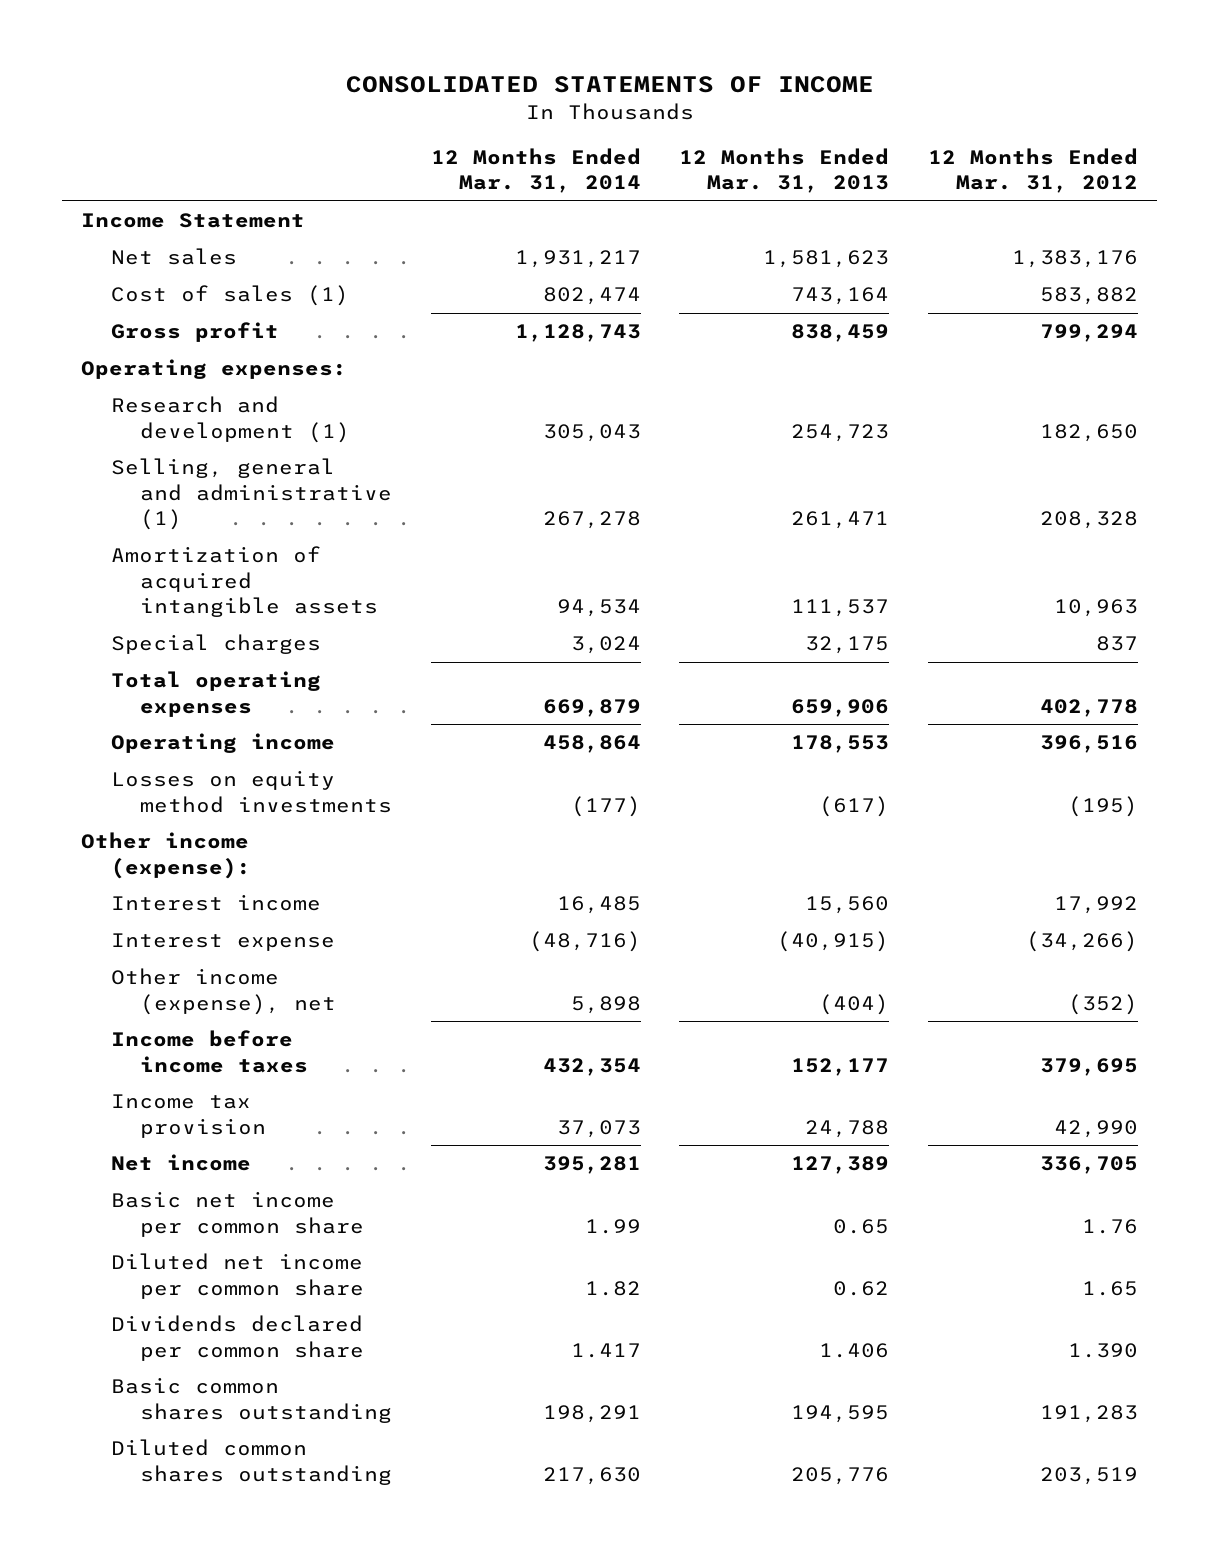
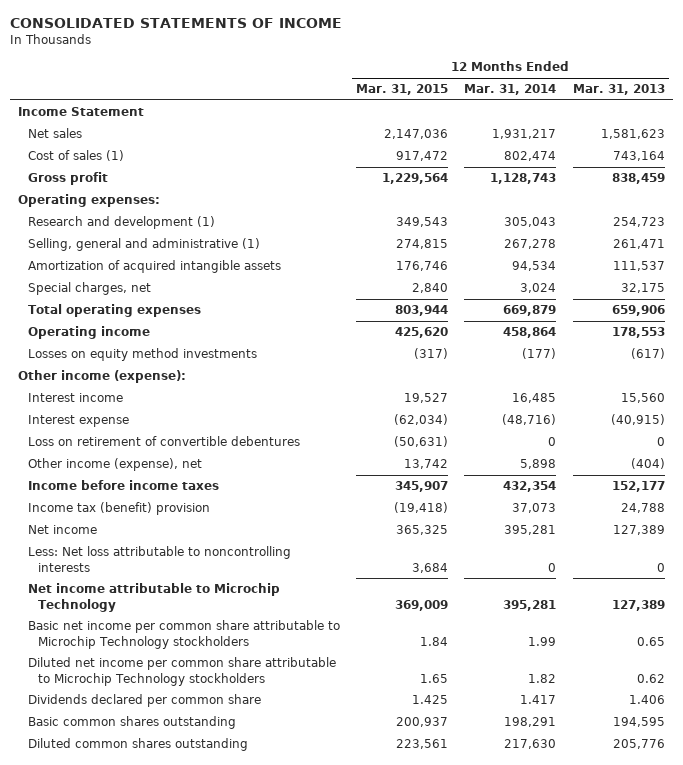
[927,147,1138,194] 12 Months Ended Mar. 31, 2012 -> none
none -> [356,84,449,96] Mar. 31, 2015
[110,634,321,655] Special charges -> [28,282,152,296] Special charges, net
none -> [28,436,301,447] Loss on retirement of convertible debentures
[110,1094,266,1138] Income tax provision -> [28,502,211,516] Income tax (benefit) provision
none -> [28,546,292,572] Less: Net loss attributable to noncontrolling interests
none -> [28,583,281,612] Net income attributable to Microchip Technology
[110,1191,364,1237] Basic net income per common share -> [28,620,341,649] Basic net income per common share attributable to Microchip Technology stockholders
[110,1253,364,1299] Diluted net income per common share -> [28,657,337,686] Diluted net income per common share attributable to Microchip Technology stockholders

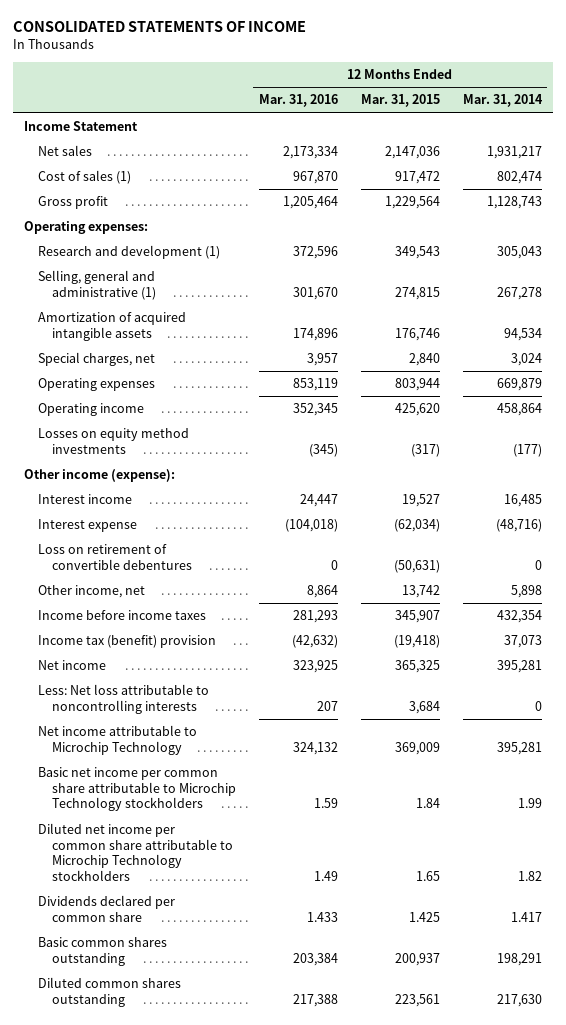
[572,84,665,96] Mar. 31, 2013 -> none
none -> [258,94,338,108] Mar. 31, 2016
[28,304,202,318] Total operating expenses -> [38,378,156,392] Operating expenses
[28,458,203,472] Other income (expense), net -> [38,585,146,599] Other income, net

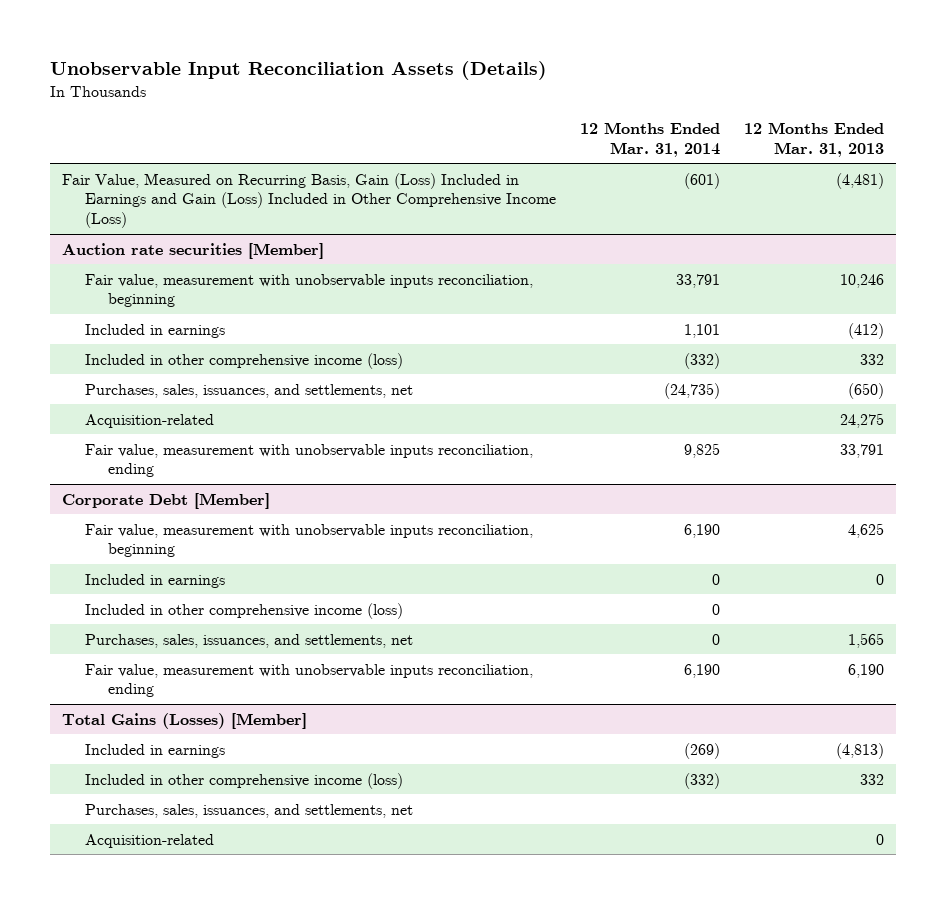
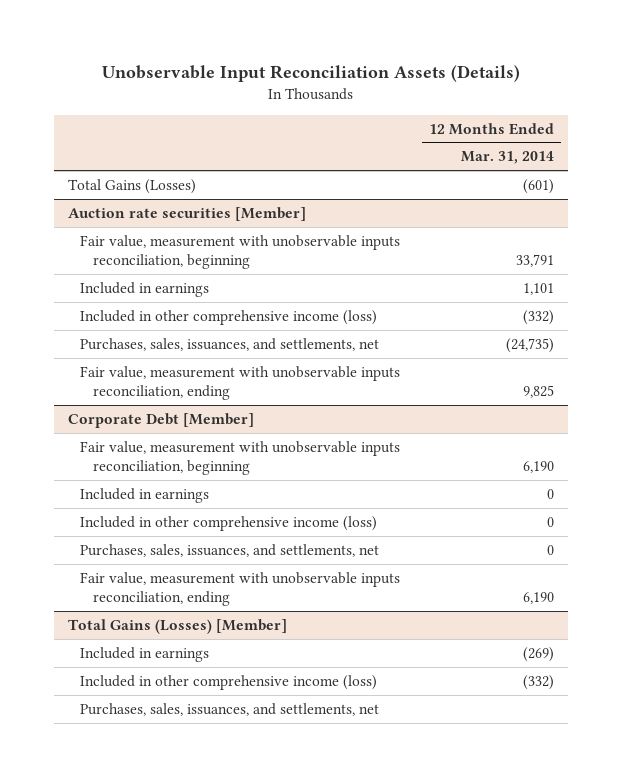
[744,121,885,157] 12 Months Ended Mar. 31, 2013 -> none
[62,172,557,229] Fair Value, Measured on Recurring Basis, Gain (Loss) Included in Earnings and Gain (Loss) Included in Other Comprehensive Income (Loss) -> [68,178,197,194] Total Gains (Losses)
[85,413,215,428] Acquisition-related -> none
[85,833,215,848] Acquisition-related -> none

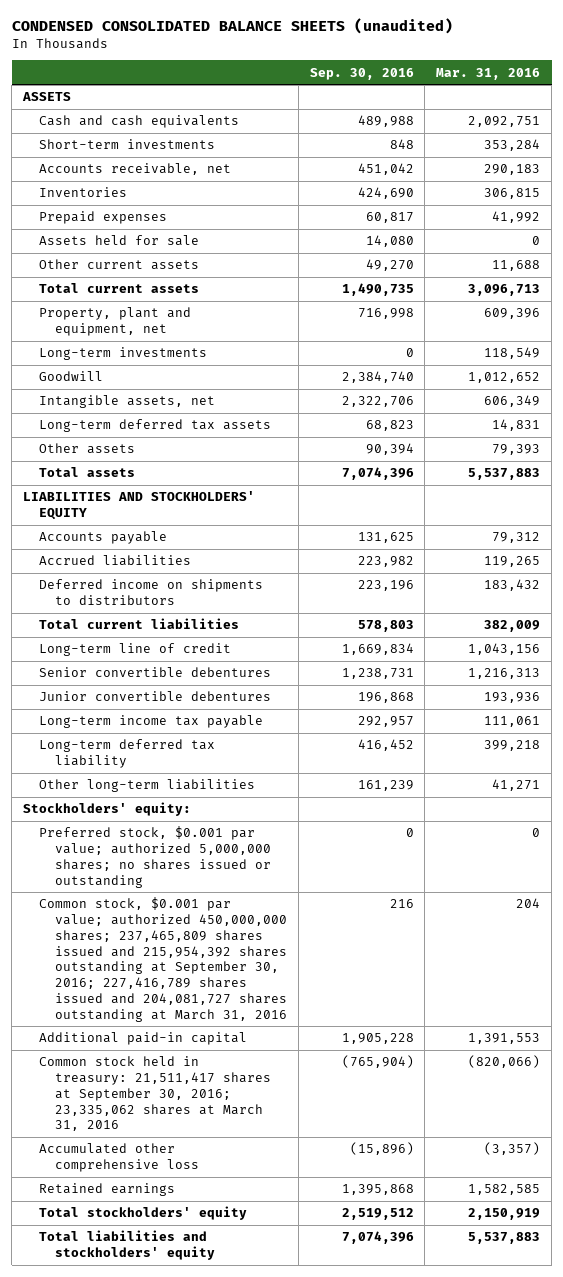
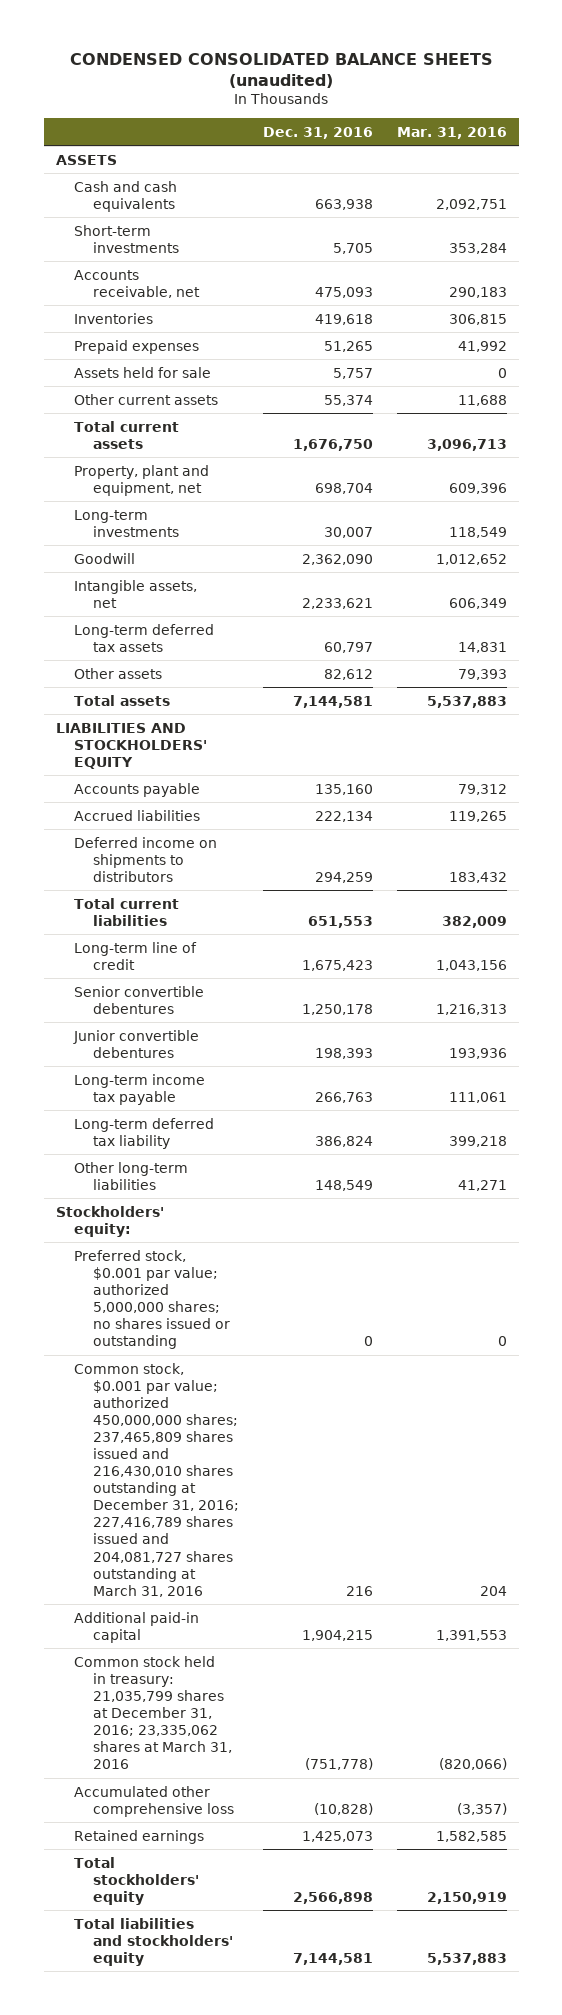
[309,67,414,80] Sep. 30, 2016 -> none
none -> [262,126,373,139] Dec. 31, 2016
[39,897,287,1022] Common stock, $0.001 par value; authorized 450,000,000 shares; 237,465,809 shares issued and 215,954,392 shares outstanding at September 30, 2016; 227,416,789 shares issued and 204,081,727 shares outstanding at March 31, 2016 -> [74,1362,239,1597] Common stock, $0.001 par value; authorized 450,000,000 shares; 237,465,809 shares issued and 216,430,010 shares outstanding at December 31, 2016; 227,416,789 shares issued and 204,081,727 shares outstanding at March 31, 2016
[39,1056,271,1132] Common stock held in treasury: 21,511,417 shares at September 30, 2016; 23,335,062 shares at March 31, 2016 -> [74,1655,232,1770] Common stock held in treasury: 21,035,799 shares at December 31, 2016; 23,335,062 shares at March 31, 2016

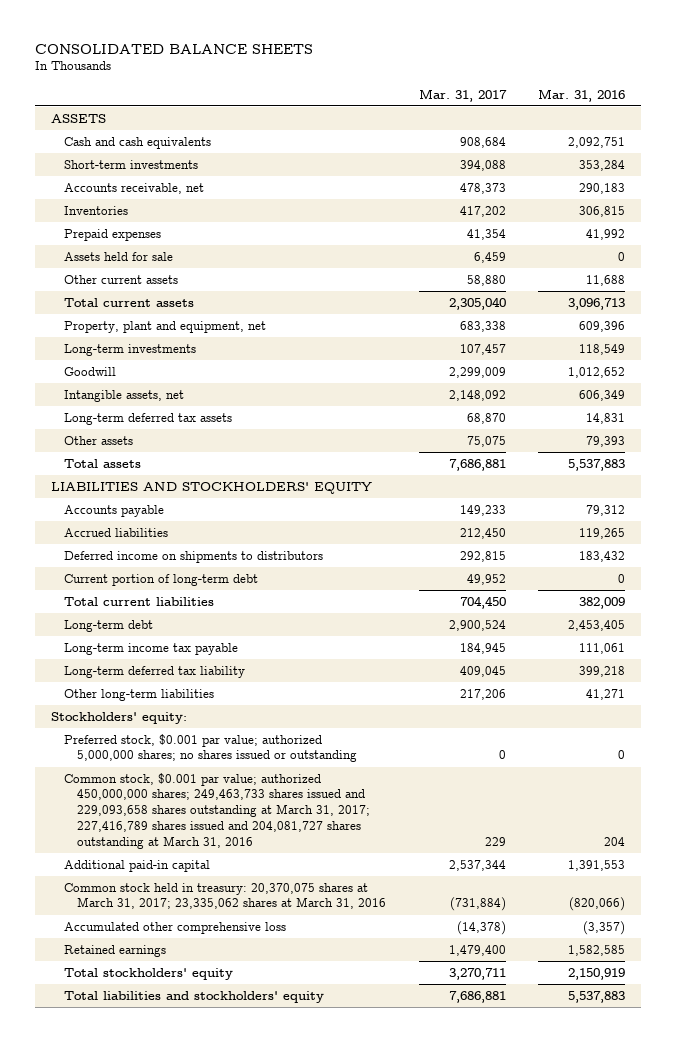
[70,52,494,89] CONDENSED CONSOLIDATED BALANCE SHEETS (unaudited) -> [34,43,313,54] CONSOLIDATED BALANCE SHEETS
[262,126,373,139] Dec. 31, 2016 -> none
none -> [418,88,507,102] Mar. 31, 2017
none -> [64,573,259,586] Current portion of long-term debt
[74,941,198,970] Long-term line of credit -> none
[74,985,205,1014] Senior convertible debentures -> none
[73,1029,200,1058] Junior convertible debentures -> none
none -> [64,619,154,632] Long-term debt
[74,1362,239,1597] Common stock, $0.001 par value; authorized 450,000,000 shares; 237,465,809 shares issued and 216,430,010 shares outstanding at December 31, 2016; 227,416,789 shares issued and 204,081,727 shares outstanding at March 31, 2016 -> [64,772,370,849] Common stock, $0.001 par value; authorized 450,000,000 shares; 249,463,733 shares issued and 229,093,658 shares outstanding at March 31, 2017; 227,416,789 shares issued and 204,081,727 shares outstanding at March 31, 2016
[74,1655,232,1770] Common stock held in treasury: 21,035,799 shares at December 31, 2016; 23,335,062 shares at March 31, 2016 -> [64,882,386,910] Common stock held in treasury: 20,370,075 shares at March 31, 2017; 23,335,062 shares at March 31, 2016

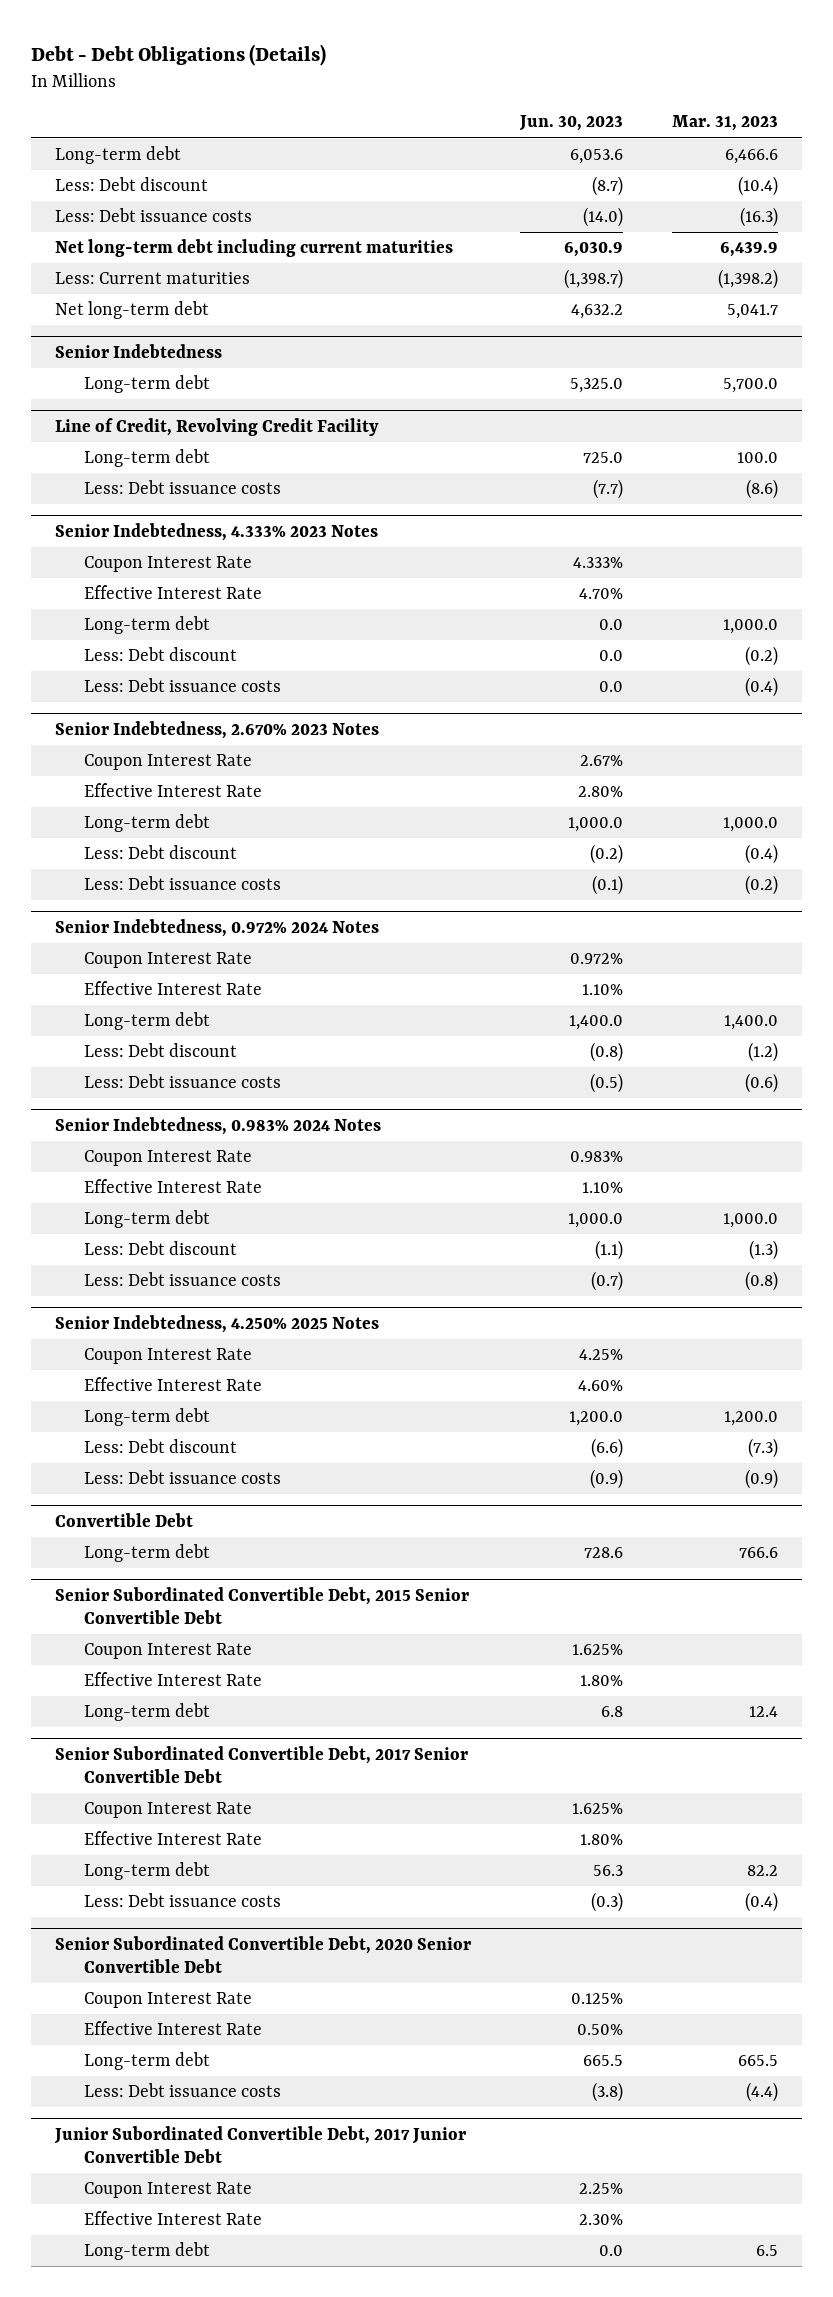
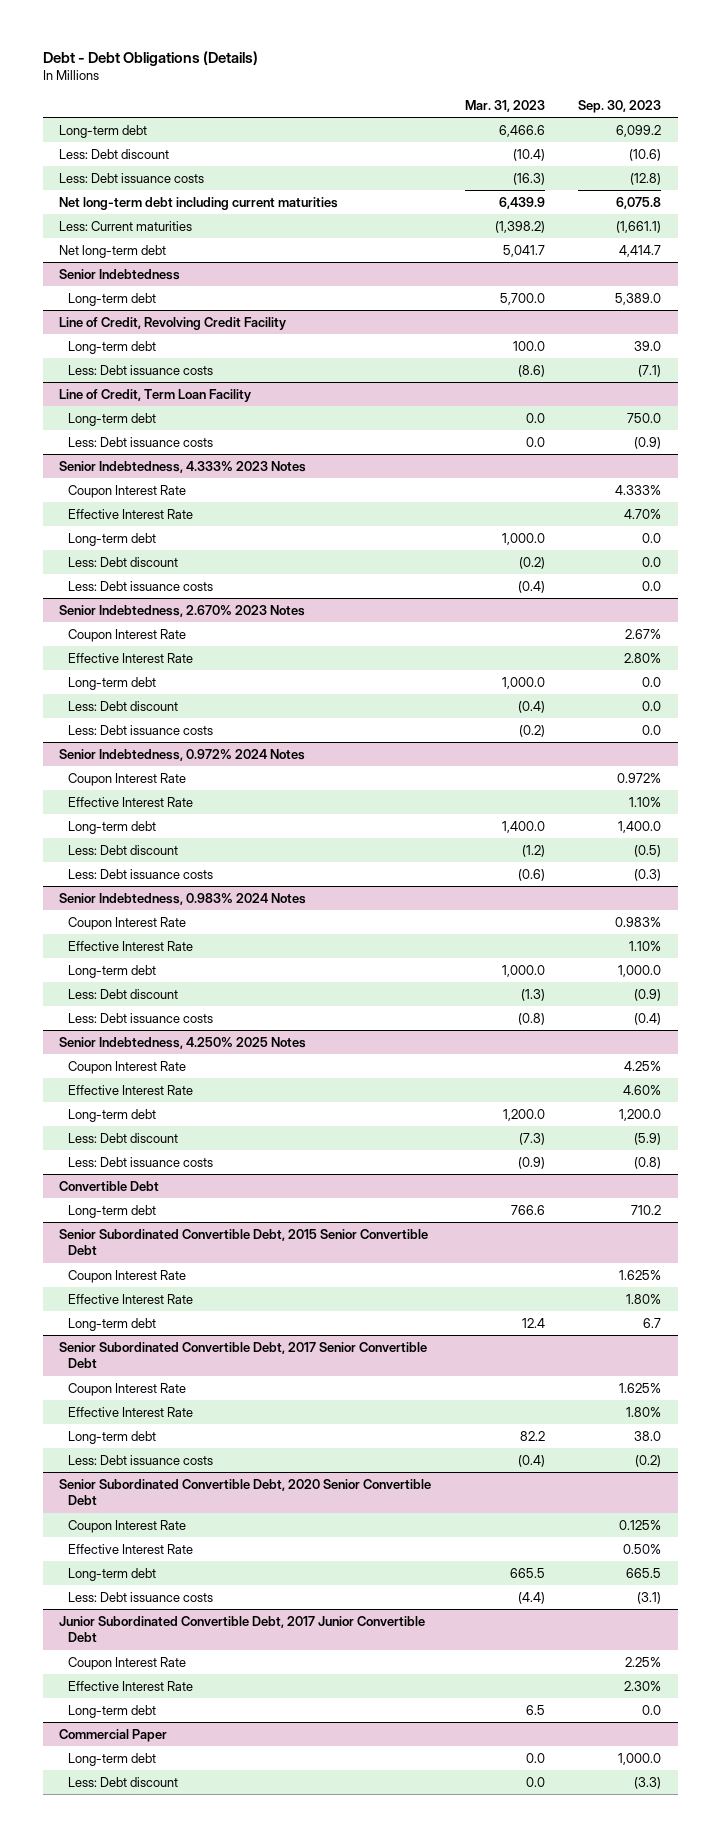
[518,115,623,132] Jun. 30, 2023 -> none
none -> [577,100,661,114] Sep. 30, 2023
none -> [59,388,252,402] Line of Credit, Term Loan Facility
none -> [68,412,157,426] Long-term debt
none -> [68,436,214,447] Less: Debt issuance costs
none -> [59,1728,168,1742] Commercial Paper
none -> [68,1752,157,1766] Long-term debt
none -> [68,1776,179,1787] Less: Debt discount

